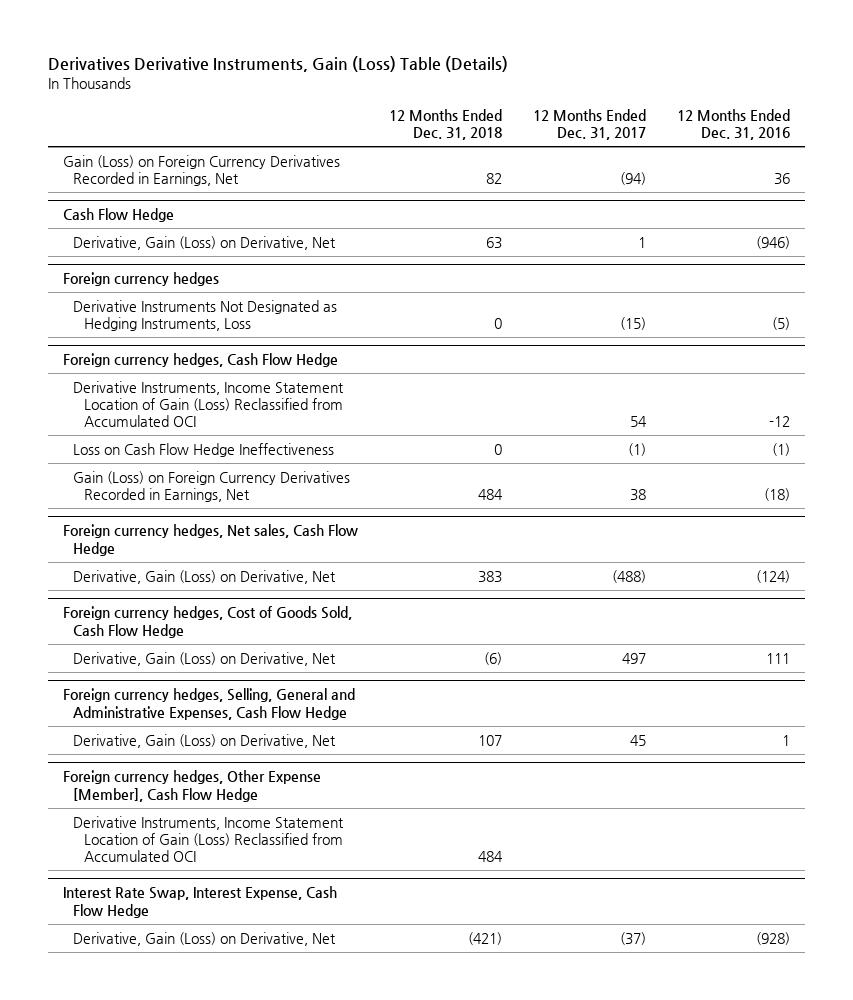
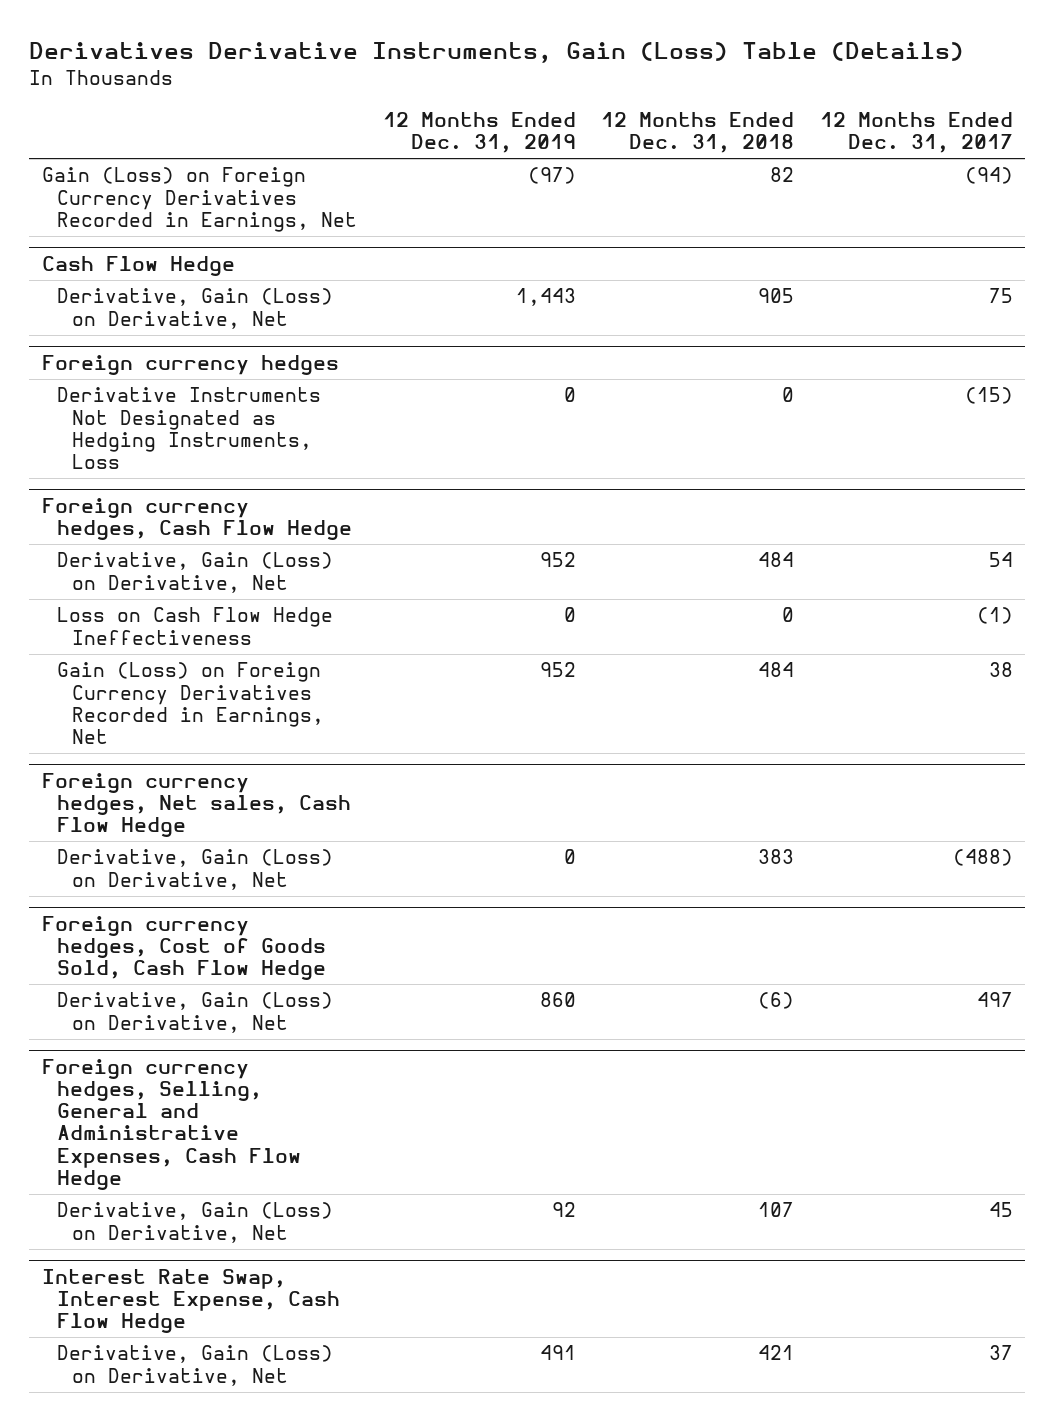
[676,108,790,141] 12 Months Ended Dec. 31, 2016 -> none
none -> [382,112,576,154] 12 Months Ended Dec. 31, 2019
[486,236,503,249] 63 -> [758,288,795,304] 905
[637,236,646,248] 1 -> [988,288,1013,304] 75
[73,380,345,428] Derivative Instruments, Income Statement Location of Gain (Loss) Reclassified from Accumulated OCI -> none
none -> [57,552,334,593] Derivative, Gain (Loss) on Derivative, Net
[63,770,322,802] Foreign currency hedges, Other Expense [Member], Cash Flow Hedge -> none
[73,815,345,863] Derivative Instruments, Income Statement Location of Gain (Loss) Reclassified from Accumulated OCI -> none
[468,931,503,945] (421) -> [758,1345,795,1361] 421
[619,931,646,945] (37) -> [988,1345,1013,1361] 37

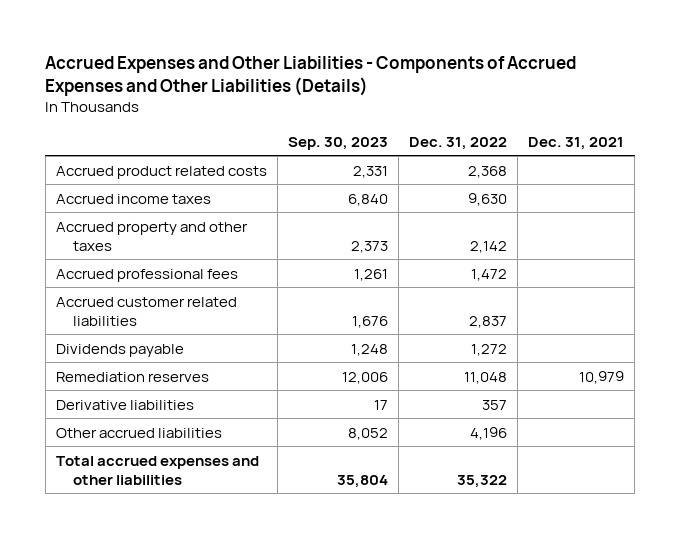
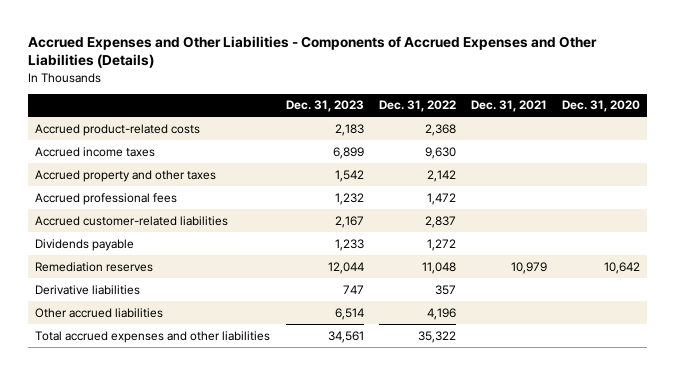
[287,136,388,150] Sep. 30, 2023 -> none
none -> [285,100,364,113] Dec. 31, 2023
none -> [561,100,640,113] Dec. 31, 2020
[55,165,267,179] Accrued product related costs -> [35,123,201,136] Accrued product-related costs
[55,296,237,326] Accrued customer related liabilities -> [35,215,229,226] Accrued customer-related liabilities

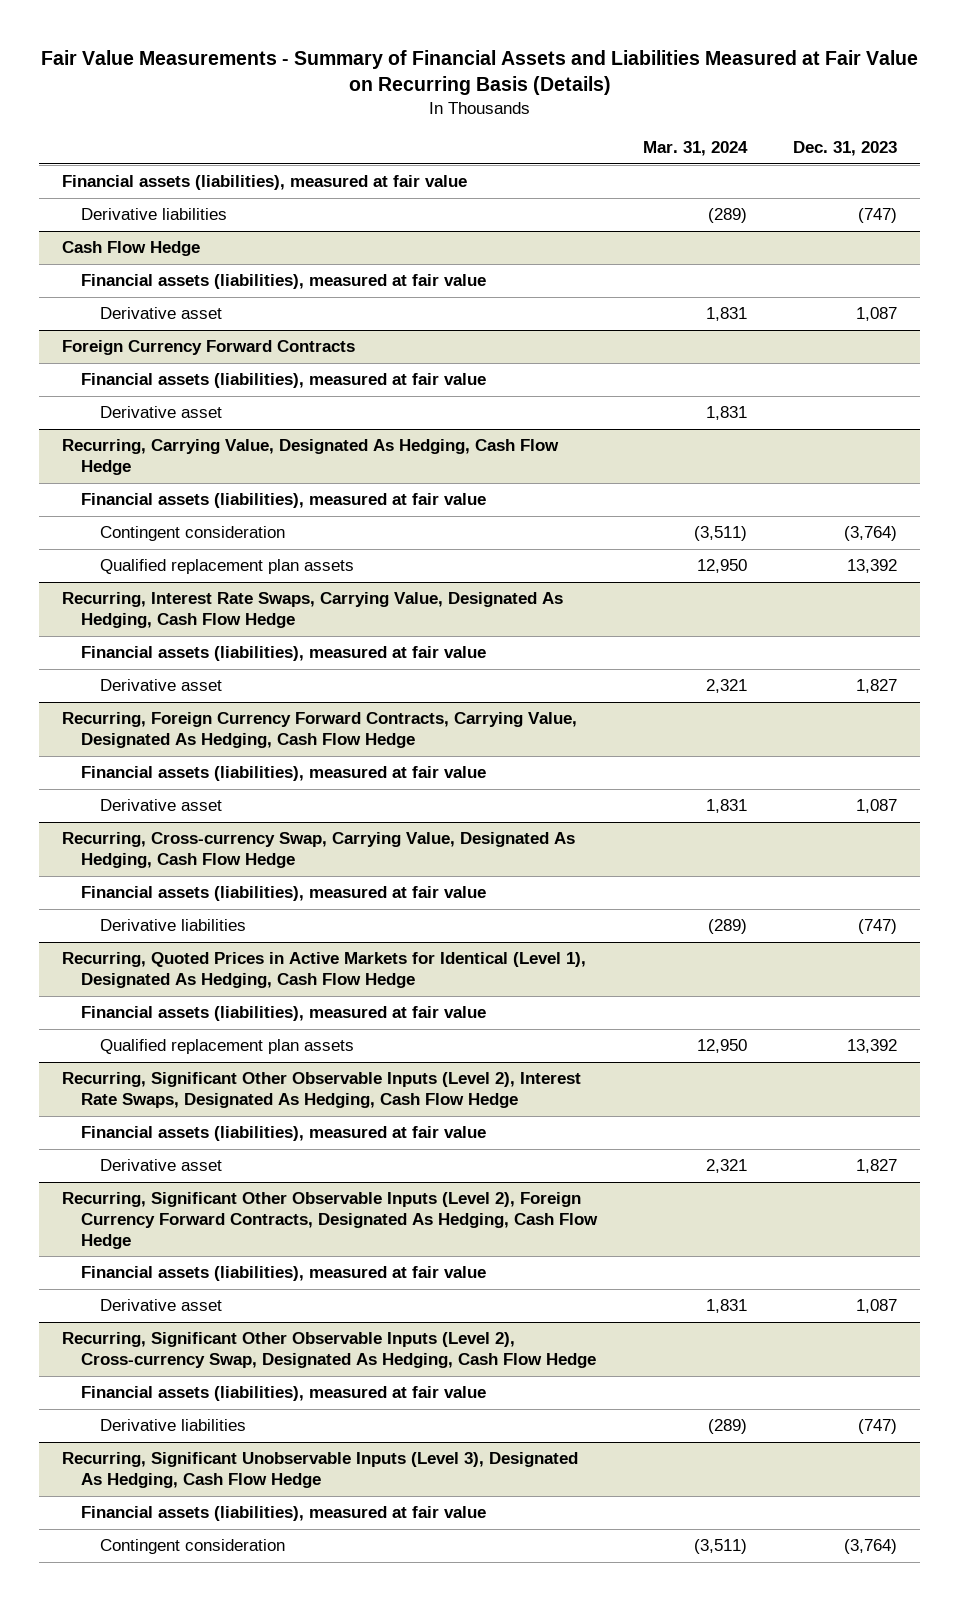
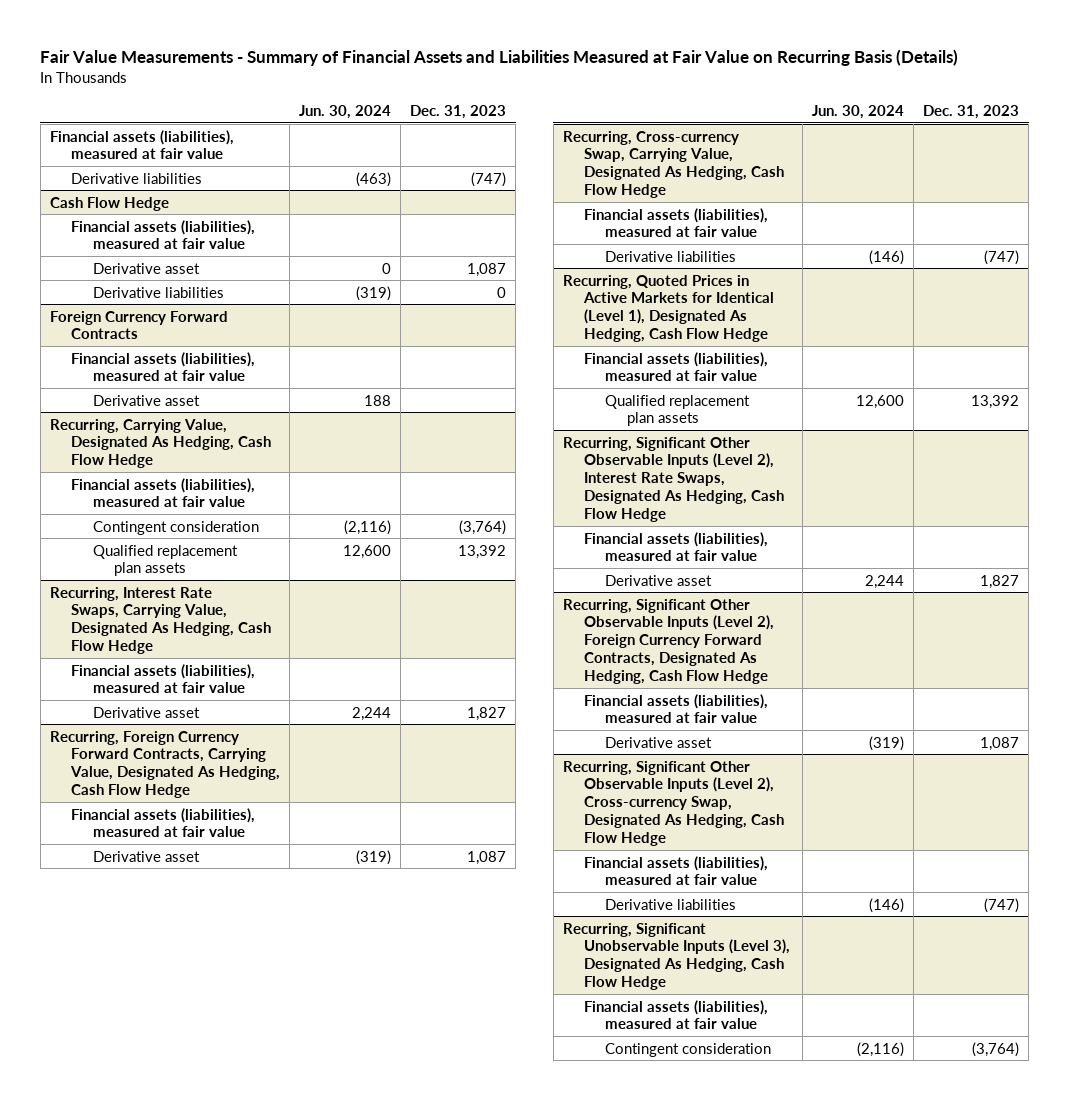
[642,141,748,157] Mar. 31, 2024 -> none
none -> [299,104,392,119] Jun. 30, 2024
none -> [92,286,224,298] Derivative liabilities

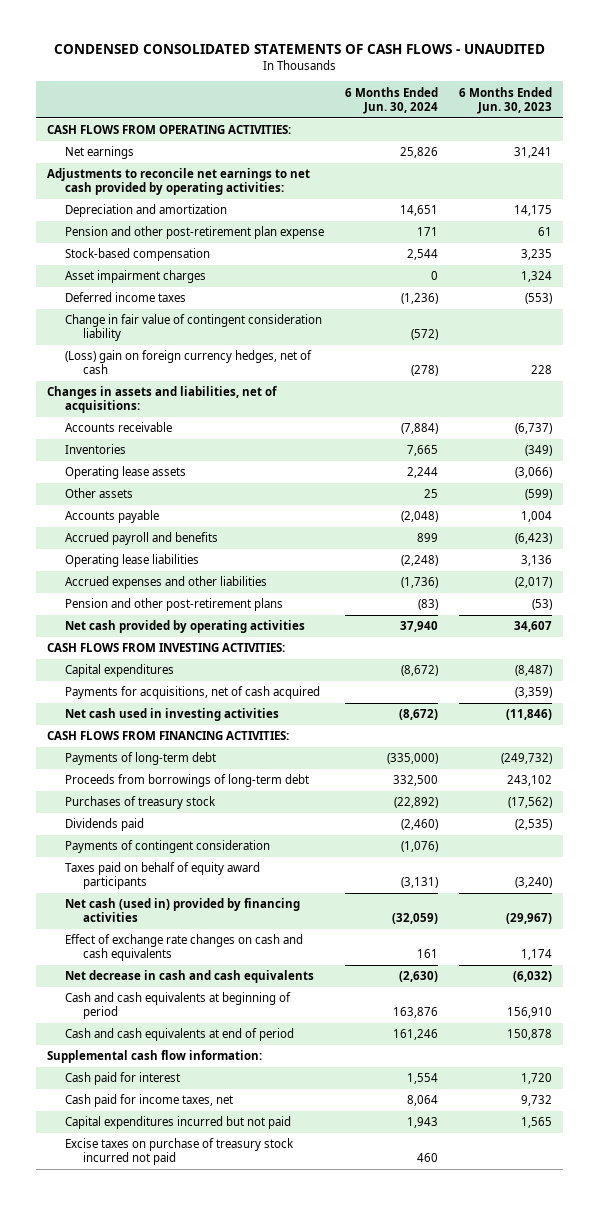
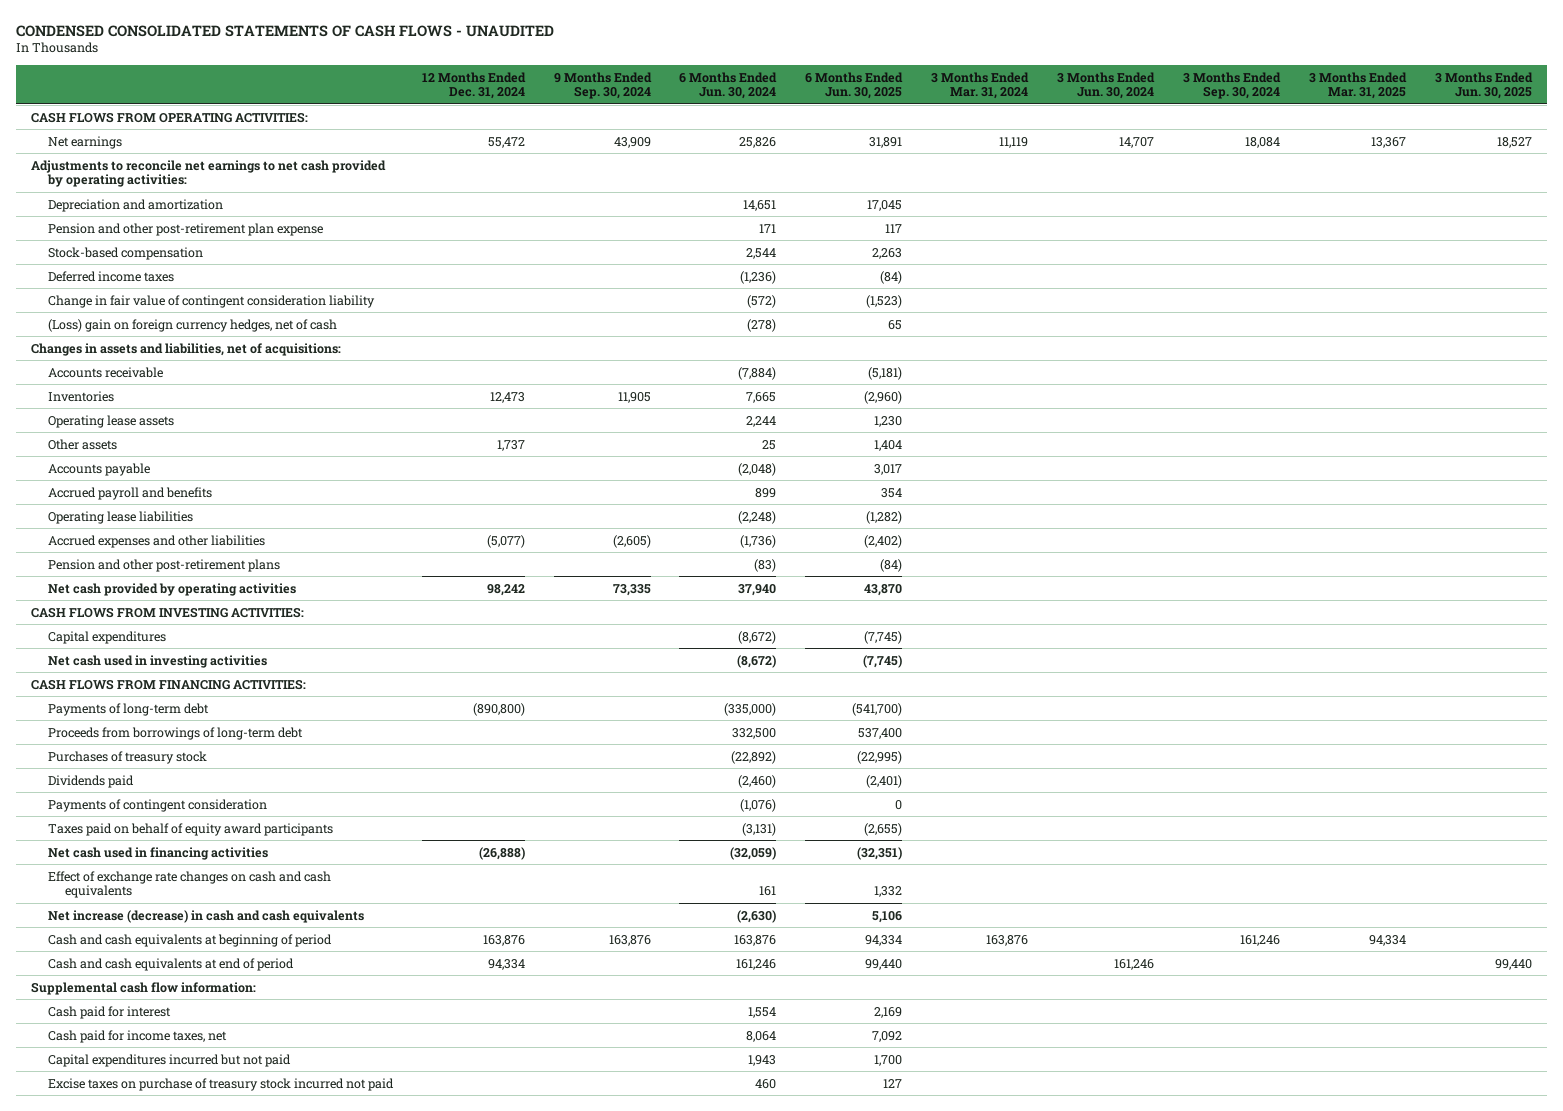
[459,86,553,114] 6 Months Ended Jun. 30, 2023 -> none
none -> [421,71,526,100] 12 Months Ended Dec. 31, 2024
none -> [553,71,652,100] 9 Months Ended Sep. 30, 2024
none -> [805,71,904,100] 6 Months Ended Jun. 30, 2025
none -> [931,71,1030,100] 3 Months Ended Mar. 31, 2024
none -> [1057,71,1156,100] 3 Months Ended Jun. 30, 2024
none -> [1183,71,1282,100] 3 Months Ended Sep. 30, 2024
none -> [1309,71,1408,100] 3 Months Ended Mar. 31, 2025
none -> [1435,71,1534,100] 3 Months Ended Jun. 30, 2025
[64,270,206,284] Asset impairment charges -> none
[64,686,320,700] Payments for acquisitions, net of cash acquired -> none
[64,898,300,923] Net cash (used in) provided by financing activities -> [47,846,268,860] Net cash used in financing activities
[64,970,314,984] Net decrease in cash and cash equivalents -> [47,909,364,923] Net increase (decrease) in cash and cash equivalents

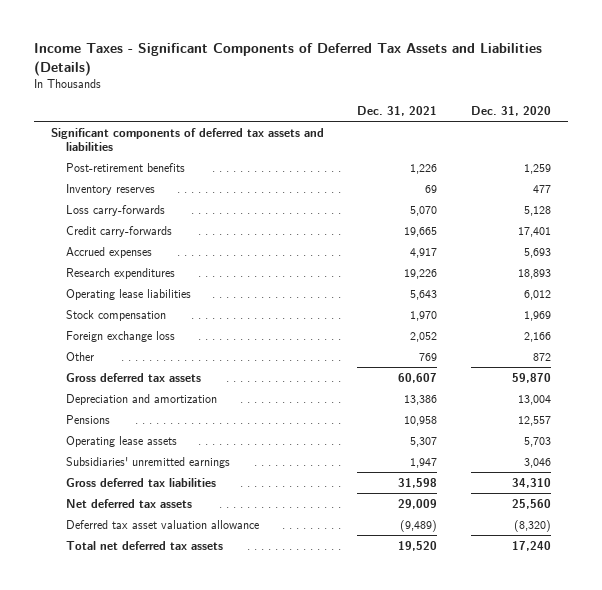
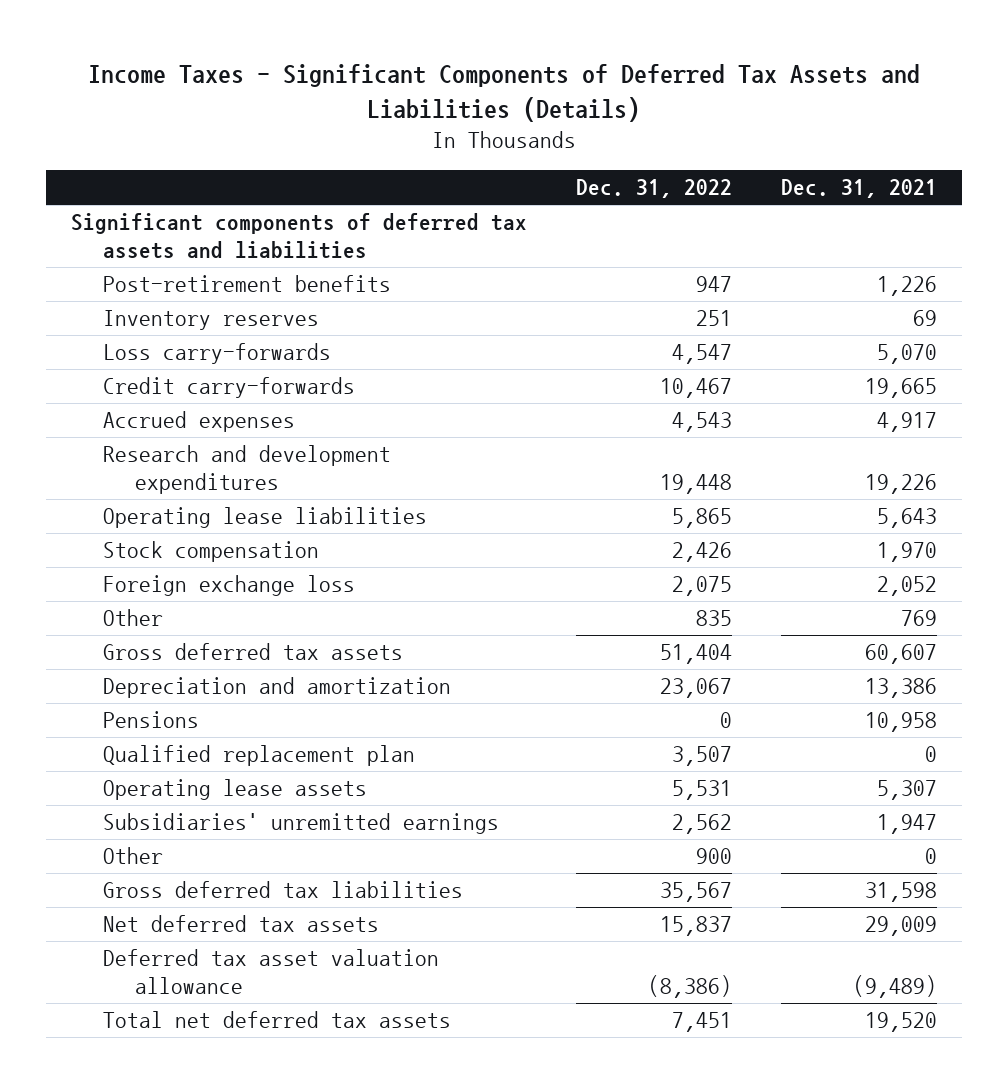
[470,106,551,117] Dec. 31, 2020 -> none
none -> [576,179,733,199] Dec. 31, 2022
[65,267,175,279] Research expenditures -> [103,445,392,495] Research and development expenditures
none -> [103,745,416,767] Qualified replacement plan
none -> [103,847,164,865] Other

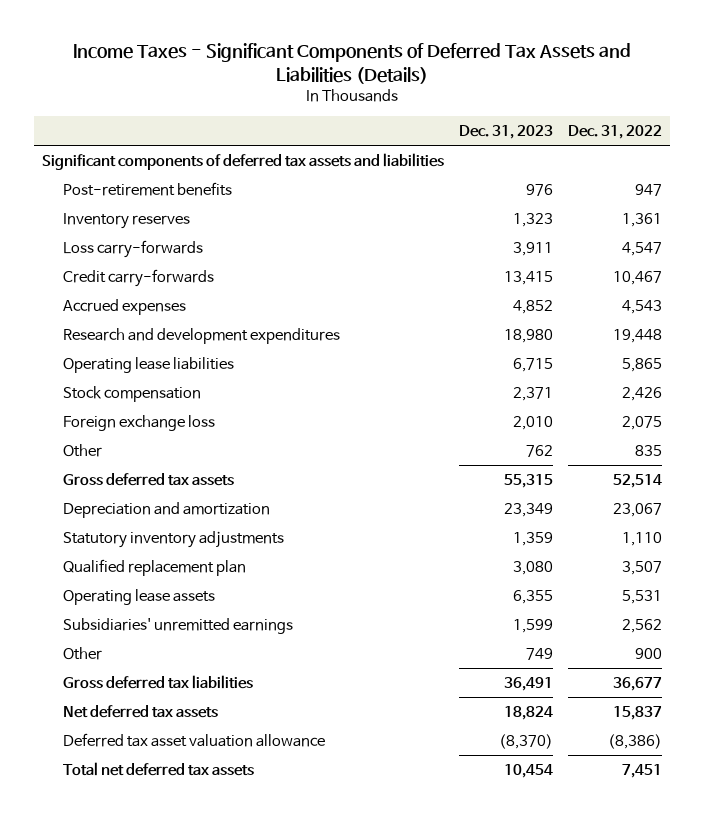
[781,179,938,199] Dec. 31, 2021 -> none
none -> [458,125,553,140] Dec. 31, 2023
[696,310,733,327] 251 -> [622,212,663,227] 1,361
[660,644,733,665] 51,404 -> [613,473,663,488] 52,514
[103,711,200,729] Pensions -> none
none -> [62,530,284,548] Statutory inventory adjustments
[660,882,733,903] 35,567 -> [613,676,663,691] 36,677

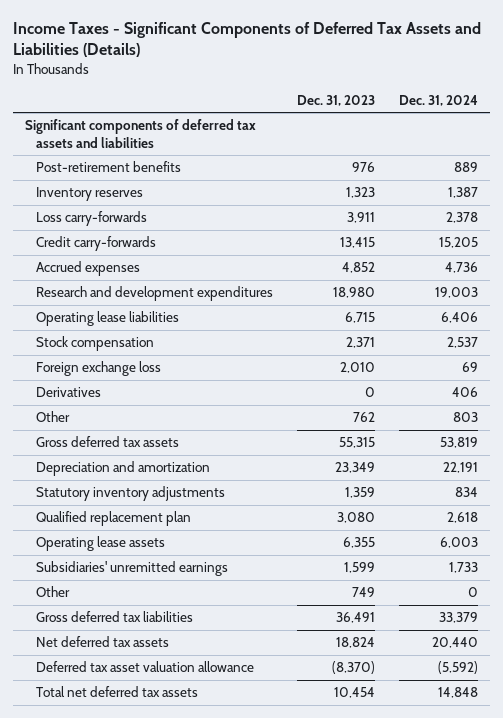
[568,125,663,140] Dec. 31, 2022 -> none
none -> [398,94,478,106] Dec. 31, 2024
none -> [35,387,101,398] Derivatives

